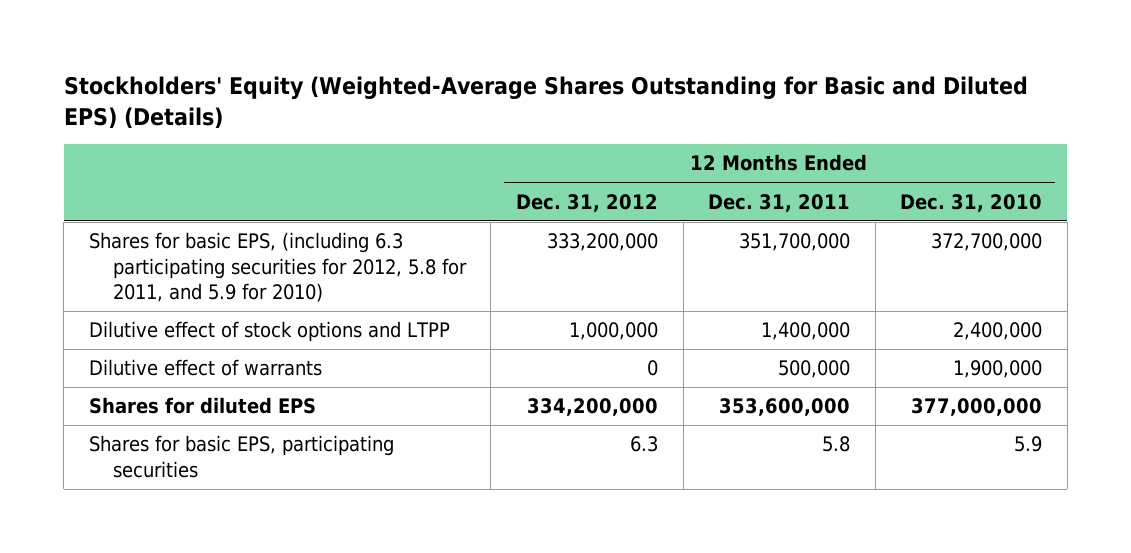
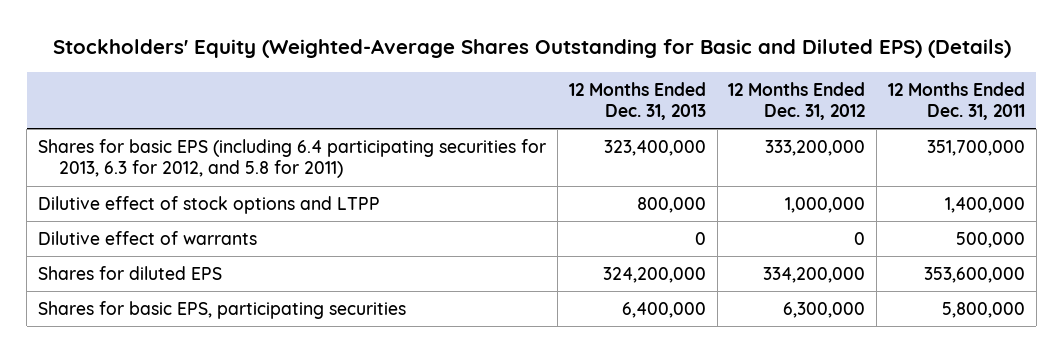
[900,193,1043,212] Dec. 31, 2010 -> none
none -> [568,81,706,121] 12 Months Ended Dec. 31, 2013
[89,232,467,302] Shares for basic EPS, (including 6.3 participating securities for 2012, 5.8 for 2011, and 5.9 for 2010) -> [38,138,547,179] Shares for basic EPS (including 6.4 participating securities for 2013, 6.3 for 2012, and 5.8 for 2011)
[630,436,659,453] 6.3 -> [783,301,866,318] 6,300,000
[822,436,851,453] 5.8 -> [942,301,1026,318] 5,800,000

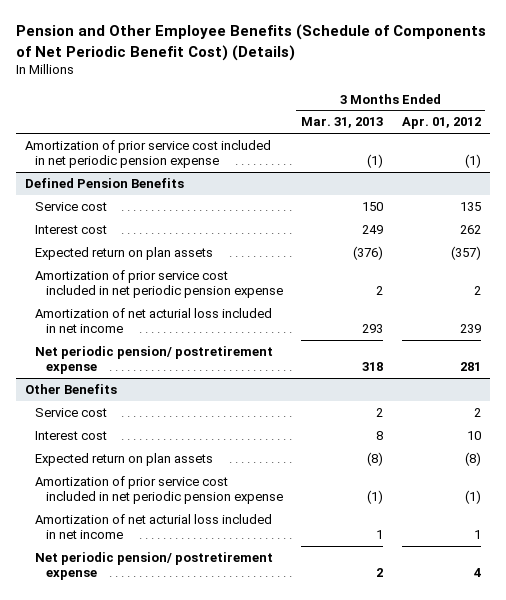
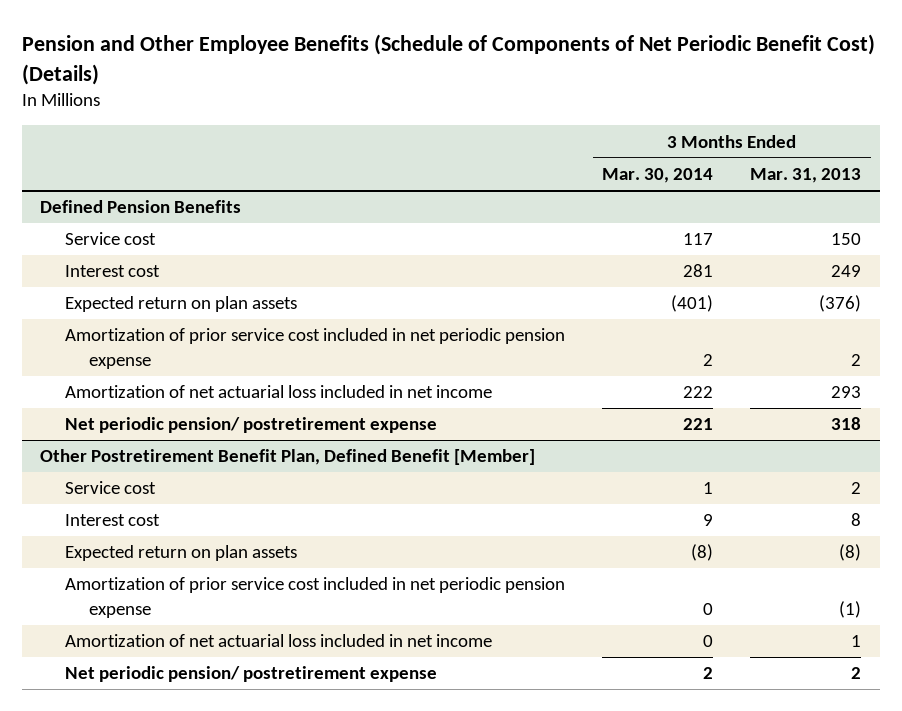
[401,117,481,130] Apr. 01, 2012 -> none
none -> [602,168,714,184] Mar. 30, 2014
[25,140,272,169] Amortization of prior service cost included in net periodic pension expense -> none
[35,308,273,334] Amortization of net acturial loss included in net income -> [64,385,492,399] Amortization of net actuarial loss included in net income
[25,384,118,395] Other Benefits -> none
none -> [40,449,536,466] Other Postretirement Benefit Plan, Defined Benefit [Member]
[35,514,273,540] Amortization of net acturial loss included in net income -> [64,634,492,648] Amortization of net actuarial loss included in net income

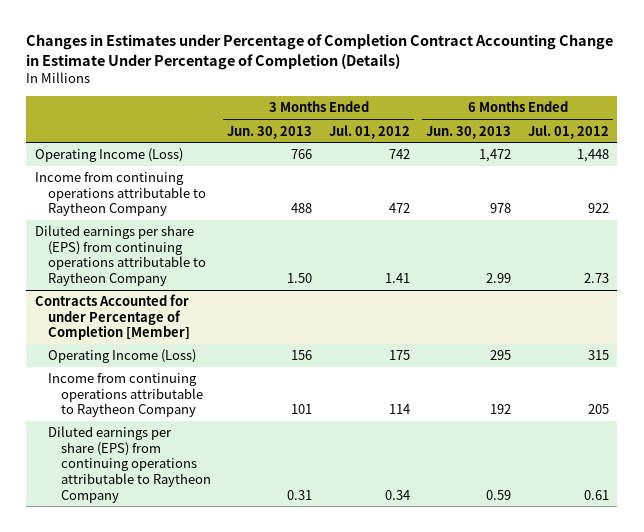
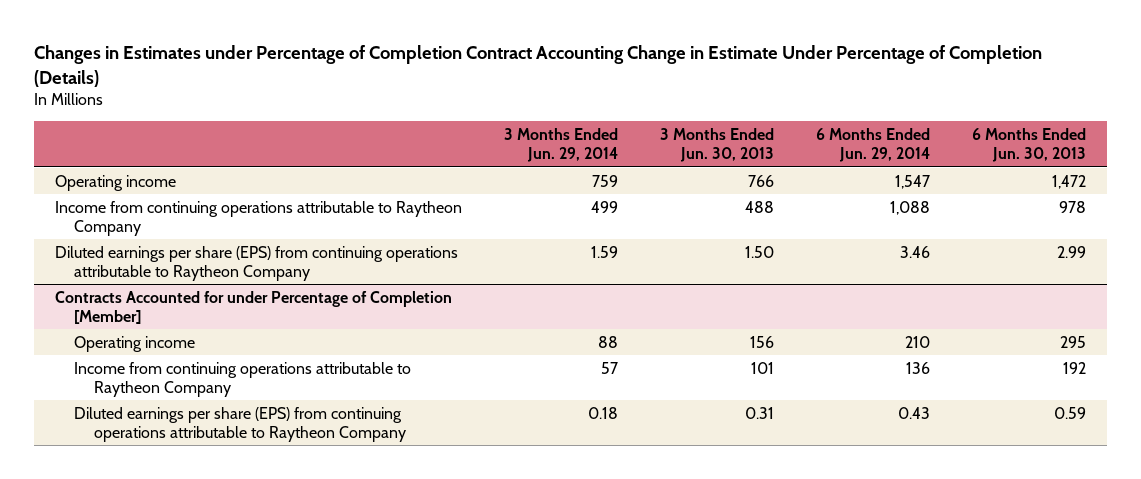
[328,124,410,139] Jul. 01, 2012 -> none
[528,124,610,139] Jul. 01, 2012 -> none
none -> [503,128,618,162] 3 Months Ended Jun. 29, 2014
none -> [816,128,931,162] 6 Months Ended Jun. 29, 2014
[34,148,183,163] Operating Income (Loss) -> [54,174,176,191] Operating income
[47,349,196,364] Operating Income (Loss) -> [74,335,196,352] Operating income

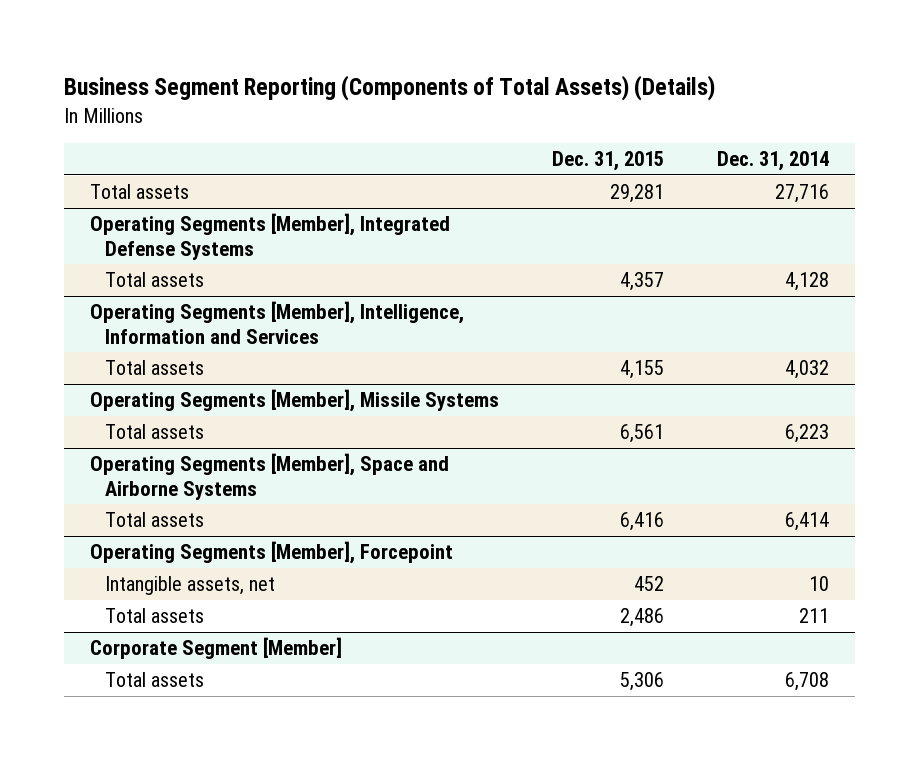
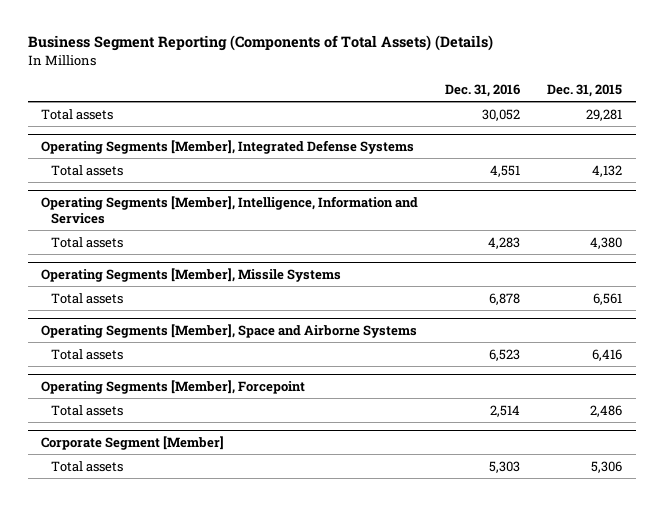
[717,151,830,172] Dec. 31, 2014 -> none
none -> [445,83,521,97] Dec. 31, 2016
[620,271,665,291] 4,357 -> [592,164,623,177] 4,132
[620,359,665,379] 4,155 -> [590,236,623,249] 4,380
[105,575,276,595] Intangible assets, net -> none

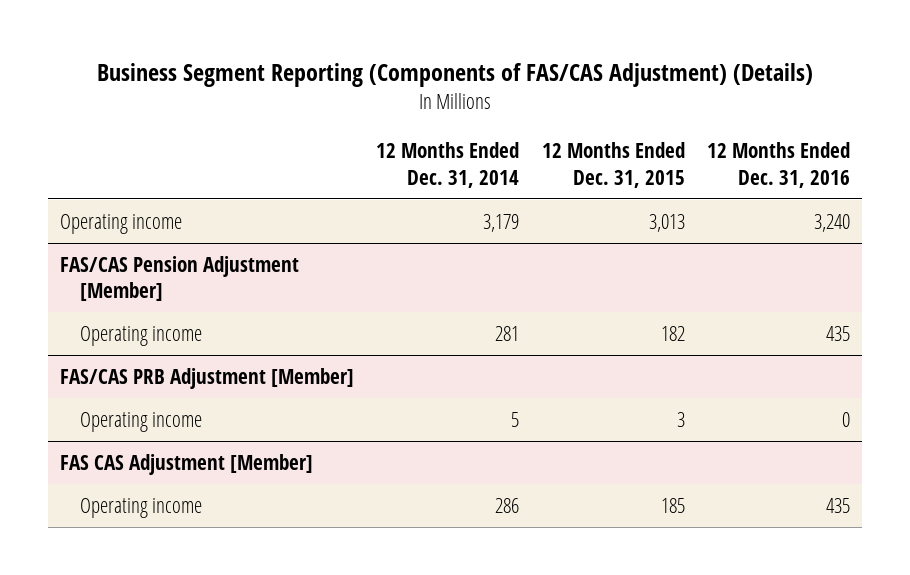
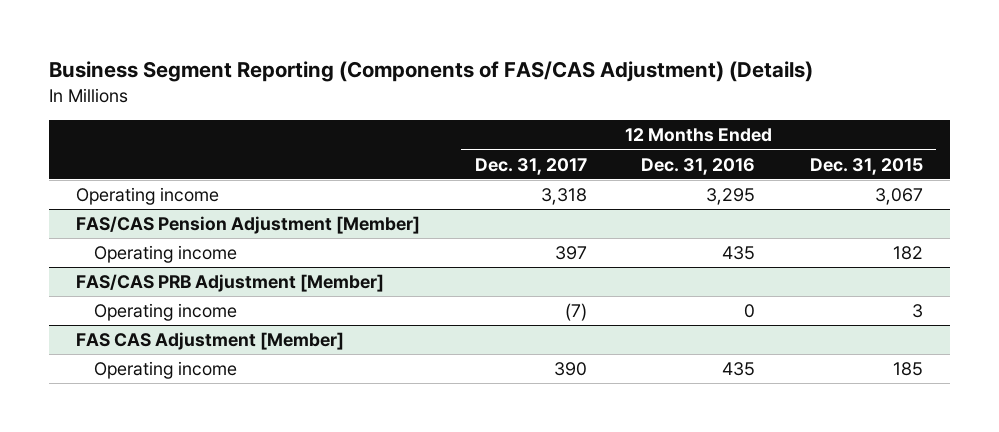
[376,142,520,188] 12 Months Ended Dec. 31, 2014 -> none
none -> [474,157,587,175] Dec. 31, 2017
[648,213,685,232] 3,013 -> [874,188,923,206] 3,067
[814,213,851,232] 3,240 -> [706,188,756,206] 3,295

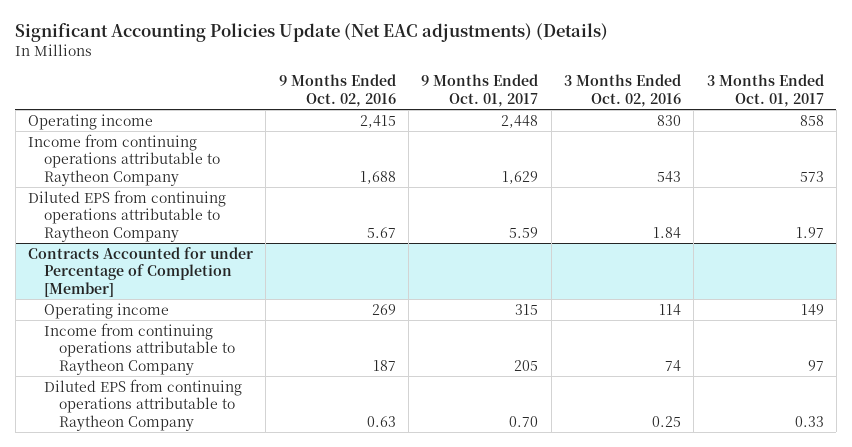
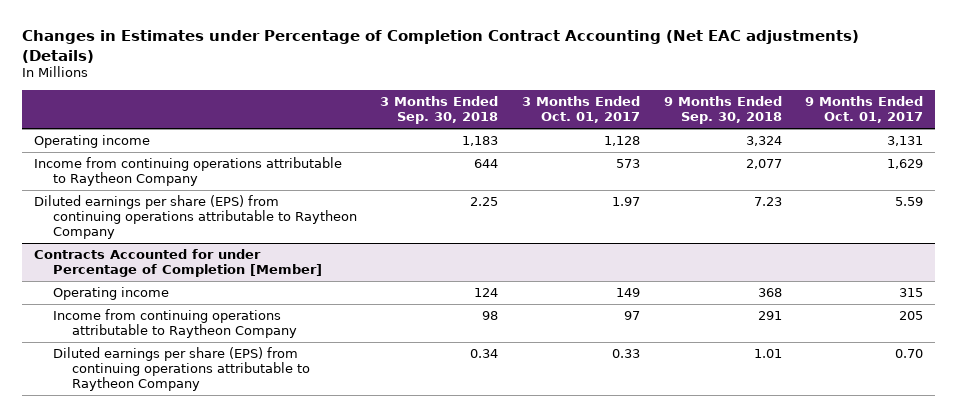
[15,23,609,43] Significant Accounting Policies Update (Net EAC adjustments) (Details) -> [21,30,859,63] Changes in Estimates under Percentage of Completion Contract Accounting (Net EAC adjustments) (Details)
[278,74,396,108] 9 Months Ended Oct. 02, 2016 -> none
[563,74,681,108] 3 Months Ended Oct. 02, 2016 -> none
none -> [380,95,499,124] 3 Months Ended Sep. 30, 2018
none -> [663,95,782,124] 9 Months Ended Sep. 30, 2018
[501,114,539,128] 2,448 -> [887,136,924,147] 3,131
[799,114,824,126] 858 -> [604,136,641,147] 1,128
[27,189,226,242] Diluted EPS from continuing operations attributable to Raytheon Company -> [33,195,357,240] Diluted earnings per share (EPS) from continuing operations attributable to Raytheon Company
[43,378,242,431] Diluted EPS from continuing operations attributable to Raytheon Company -> [52,347,311,392] Diluted earnings per share (EPS) from continuing operations attributable to Raytheon Company

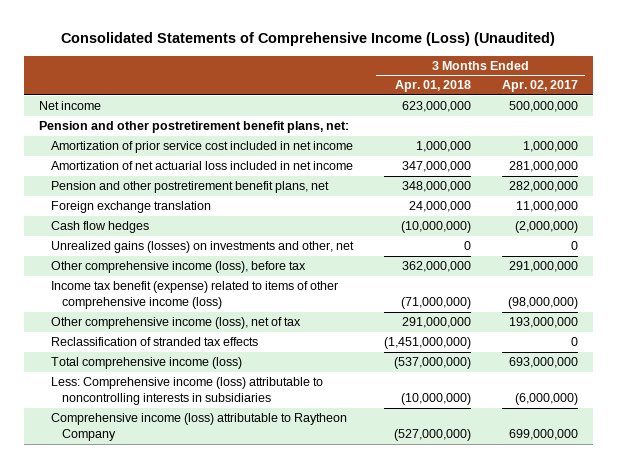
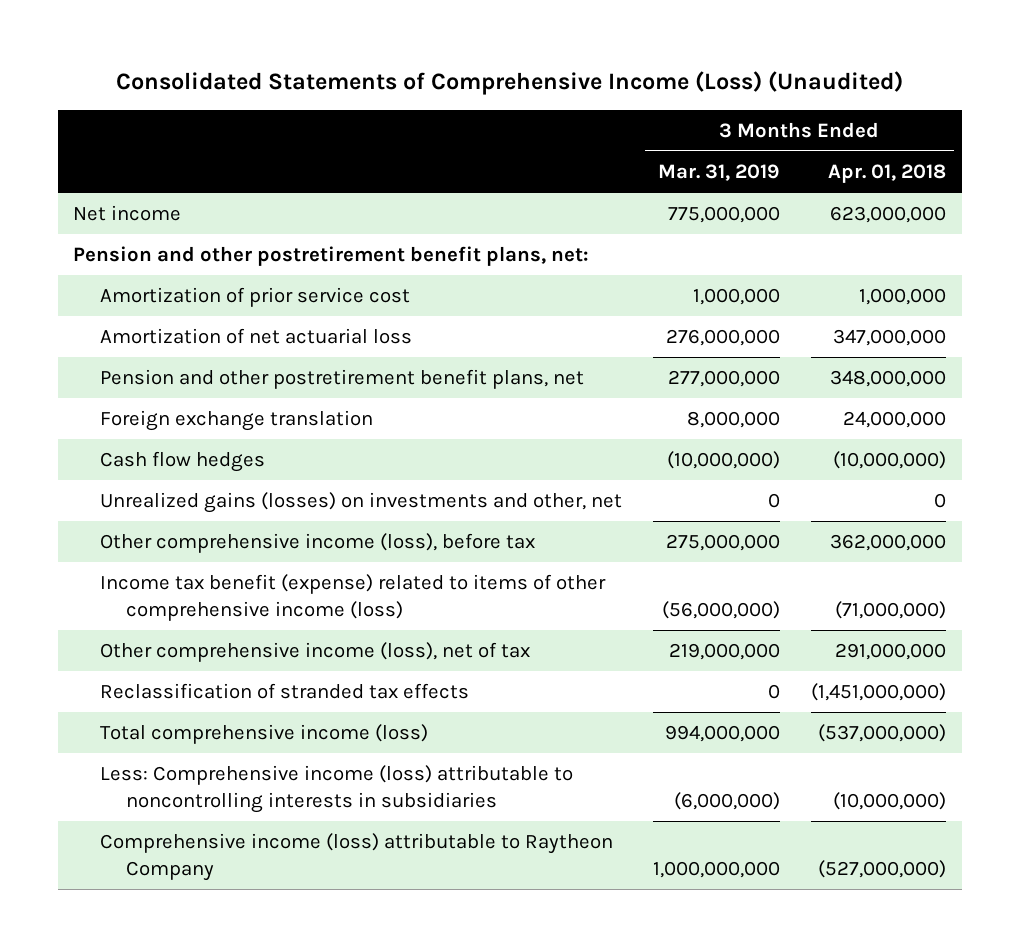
[501,80,578,93] Apr. 02, 2017 -> none
none -> [657,163,780,181] Mar. 31, 2019
[50,141,353,154] Amortization of prior service cost included in net income -> [99,287,410,308] Amortization of prior service cost
[50,161,353,171] Amortization of net actuarial loss included in net income -> [99,328,412,345] Amortization of net actuarial loss

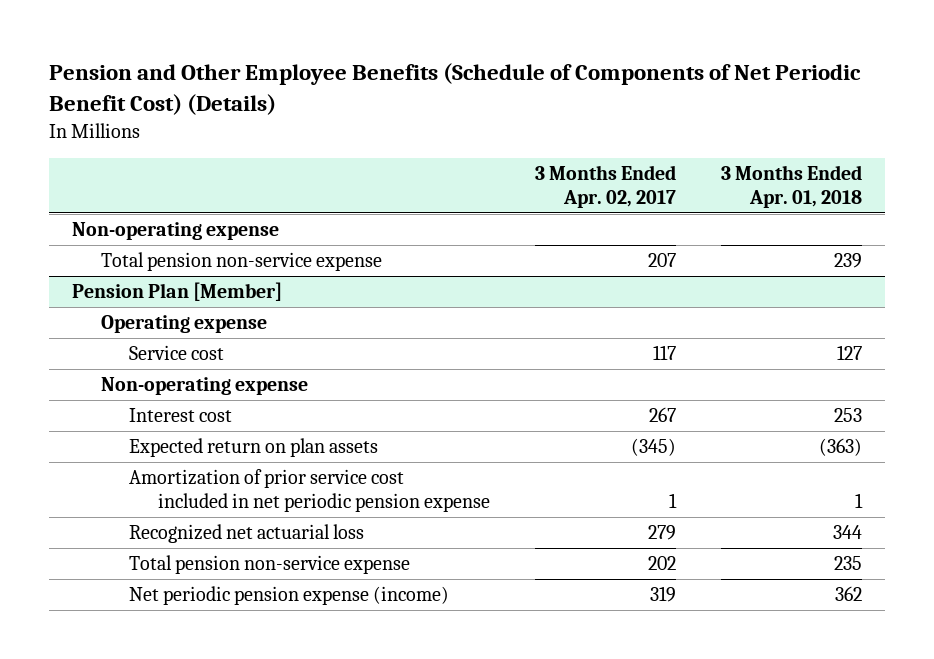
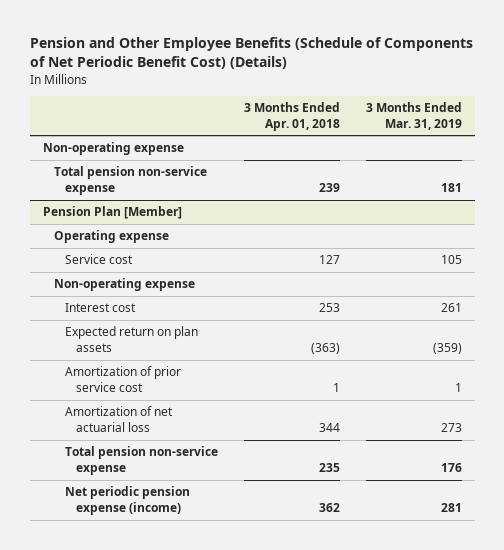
[535,165,677,208] 3 Months Ended Apr. 02, 2017 -> none
none -> [365,102,462,130] 3 Months Ended Mar. 31, 2019
[129,469,491,513] Amortization of prior service cost included in net periodic pension expense -> [64,366,181,393] Amortization of prior service cost
[129,524,365,544] Recognized net actuarial loss -> [64,406,173,433] Amortization of net actuarial loss

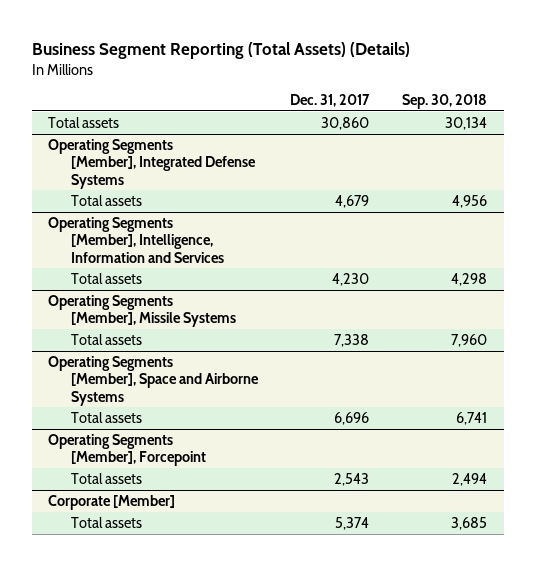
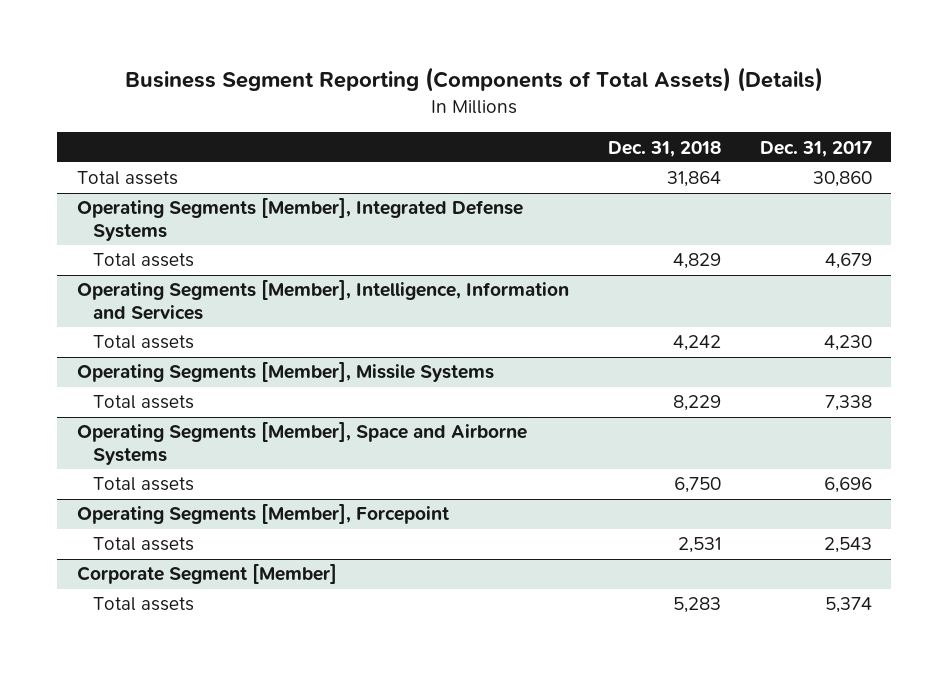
[31,41,410,59] Business Segment Reporting (Total Assets) (Details) -> [125,66,824,92] Business Segment Reporting (Components of Total Assets) (Details)
[402,94,488,110] Sep. 30, 2018 -> none
none -> [607,140,721,157] Dec. 31, 2018
[48,494,176,510] Corporate [Member] -> [76,564,337,585] Corporate Segment [Member]

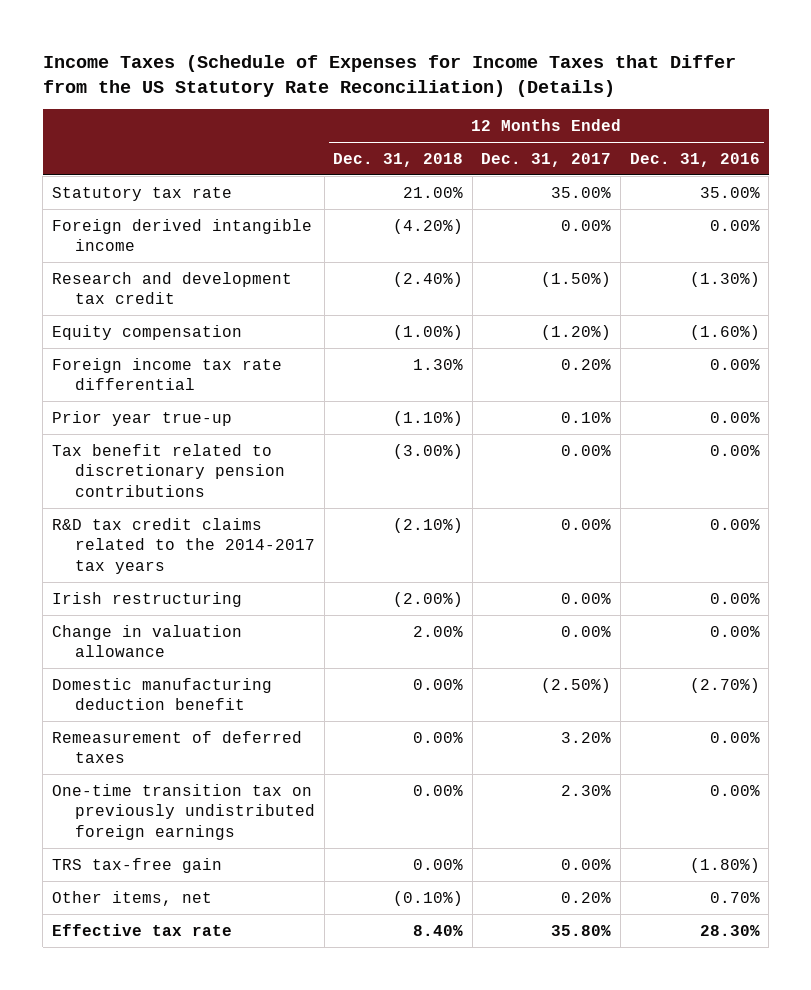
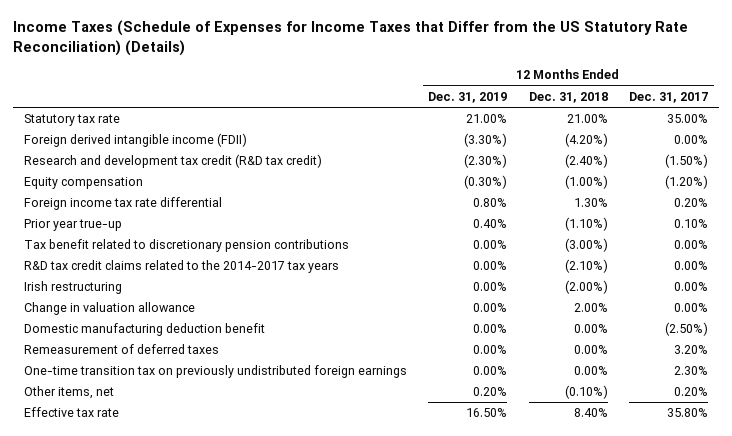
[629,152,760,167] Dec. 31, 2016 -> none
none -> [428,91,508,103] Dec. 31, 2019
[51,218,312,252] Foreign derived intangible income -> [23,133,247,148] Foreign derived intangible income (FDII)
[51,271,292,305] Research and development tax credit -> [23,154,322,169] Research and development tax credit (R&D tax credit)
[51,857,222,873] TRS tax-free gain -> none

